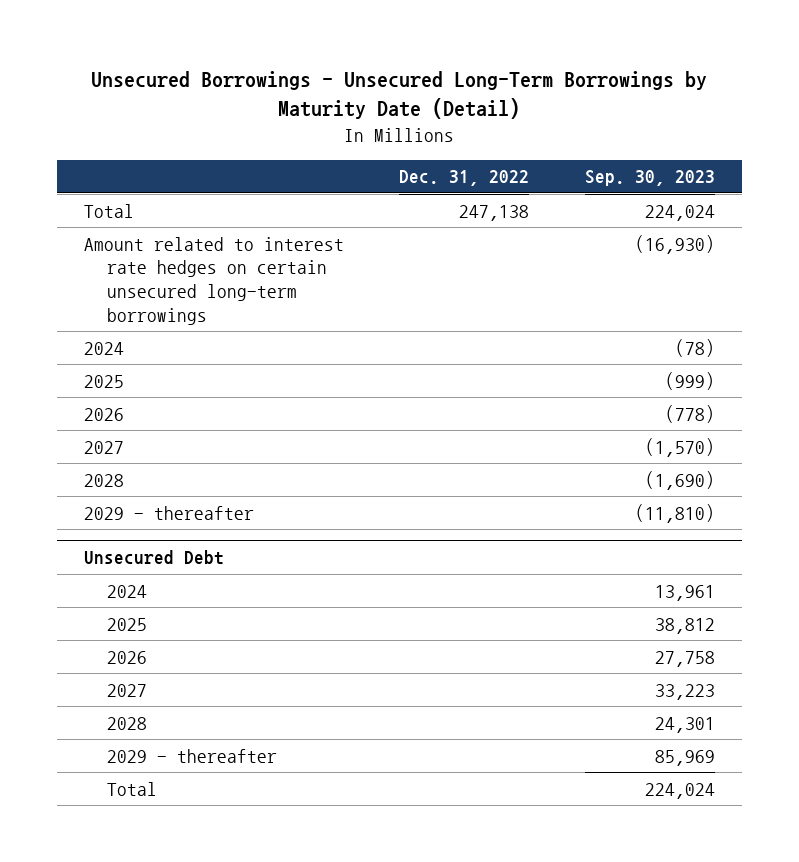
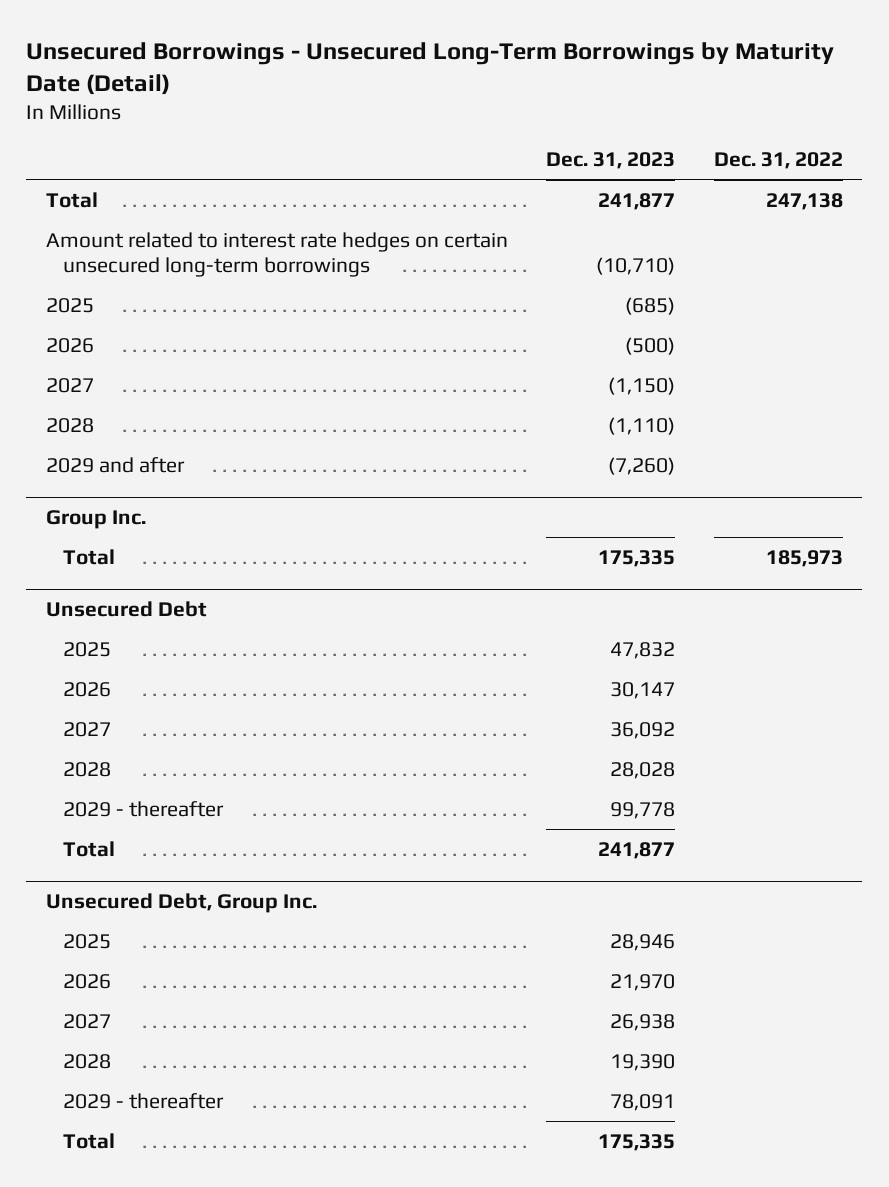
[584,170,715,187] Sep. 30, 2023 -> none
none -> [546,152,676,170] Dec. 31, 2023
[84,341,125,355] 2024 -> none
[84,505,255,520] 2029 - thereafter -> none
none -> [45,456,185,473] 2029 and after
none -> [45,510,146,530] Group Inc.
none -> [62,548,115,565] Total
[106,584,147,598] 2024 -> none
none -> [45,893,317,914] Unsecured Debt, Group Inc.
none -> [62,933,111,949] 2025
none -> [62,973,111,989] 2026
none -> [62,1013,111,1029] 2027
none -> [62,1053,111,1069] 2028
none -> [62,1092,224,1109] 2029 - thereafter
none -> [62,1132,115,1149] Total

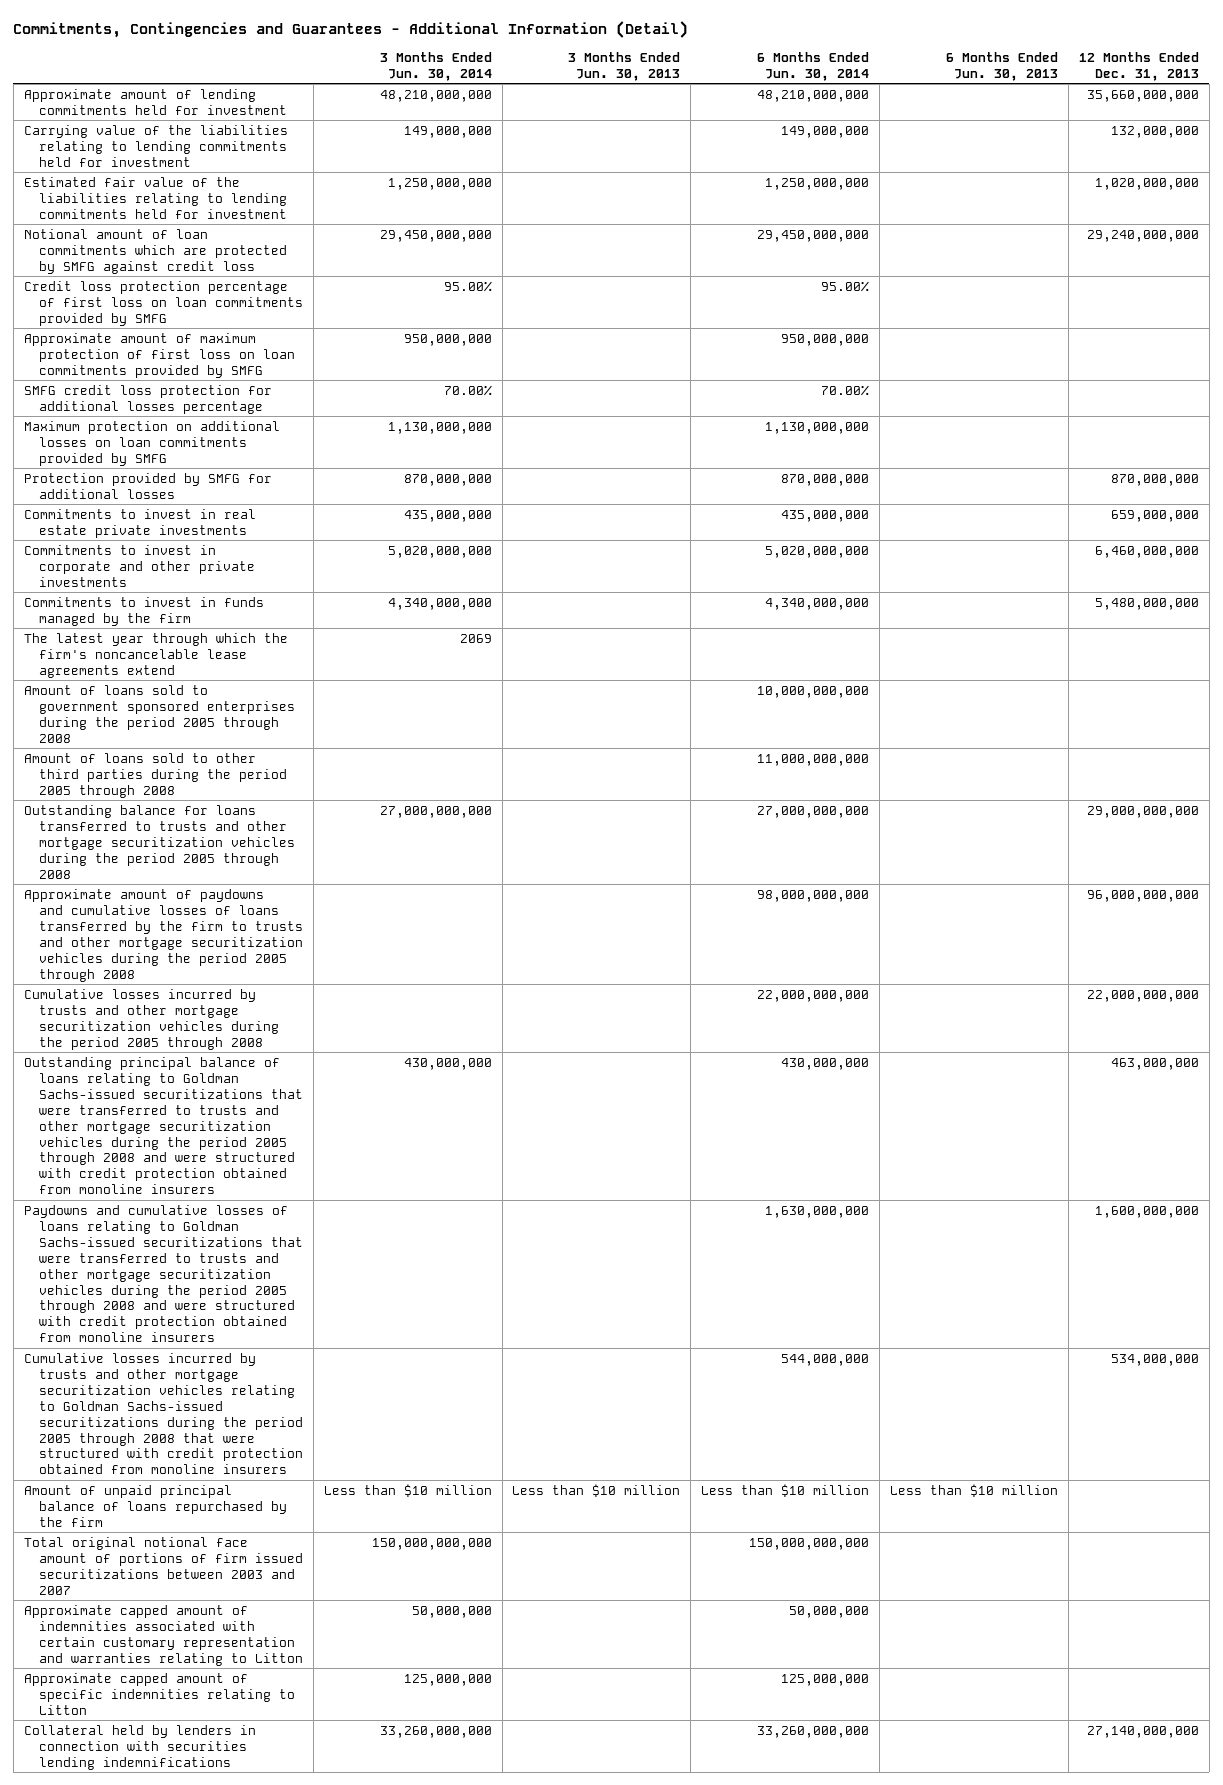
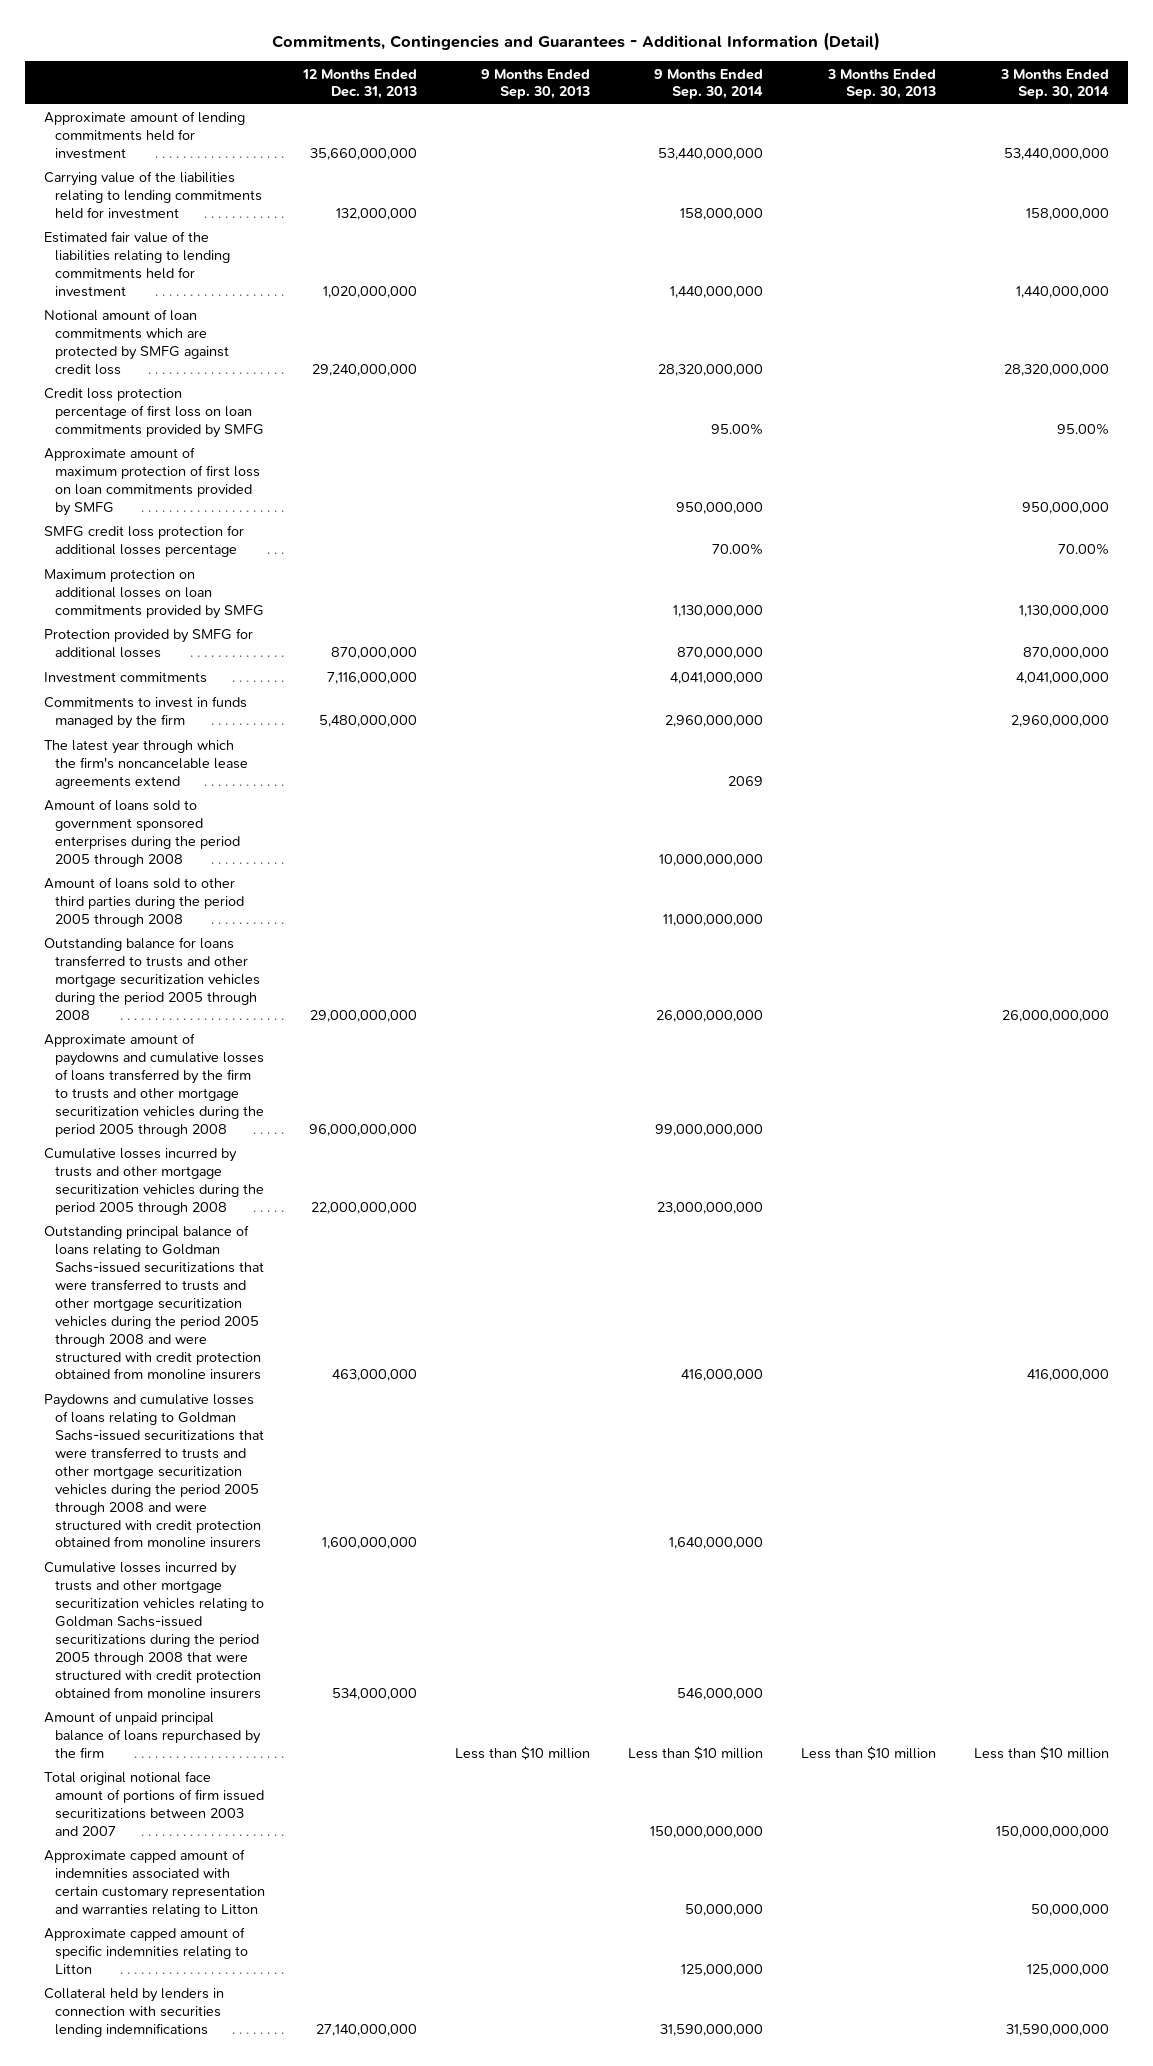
[379,51,492,81] 3 Months Ended Jun. 30, 2014 -> none
[568,51,681,81] 3 Months Ended Jun. 30, 2013 -> none
[757,51,870,81] 6 Months Ended Jun. 30, 2014 -> none
[946,51,1059,81] 6 Months Ended Jun. 30, 2013 -> none
none -> [481,68,591,100] 9 Months Ended Sep. 30, 2013
none -> [654,68,764,100] 9 Months Ended Sep. 30, 2014
none -> [827,68,937,100] 3 Months Ended Sep. 30, 2013
none -> [1000,68,1110,100] 3 Months Ended Sep. 30, 2014
[23,508,256,538] Commitments to invest in real estate private investments -> none
[23,544,255,587] Commitments to invest in corporate and other private investments -> none
none -> [43,672,207,684] Investment commitments

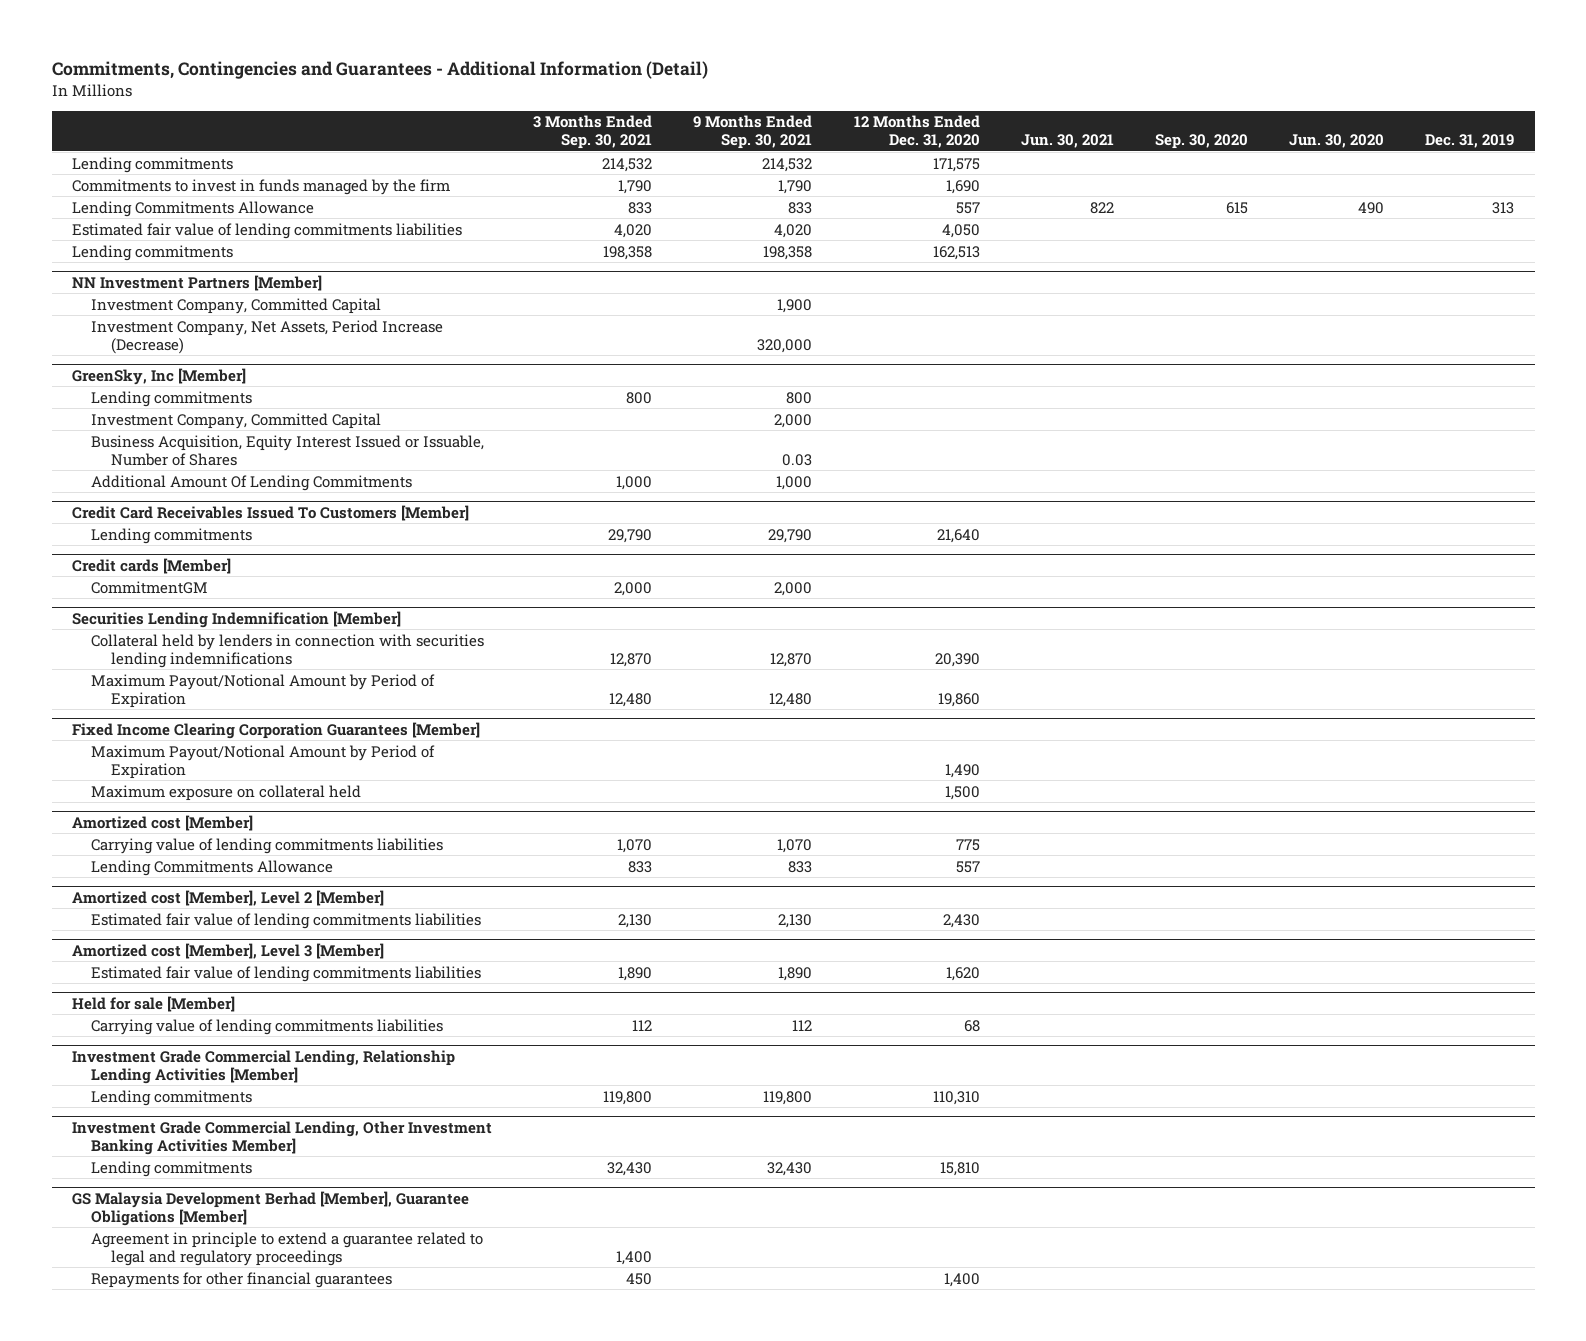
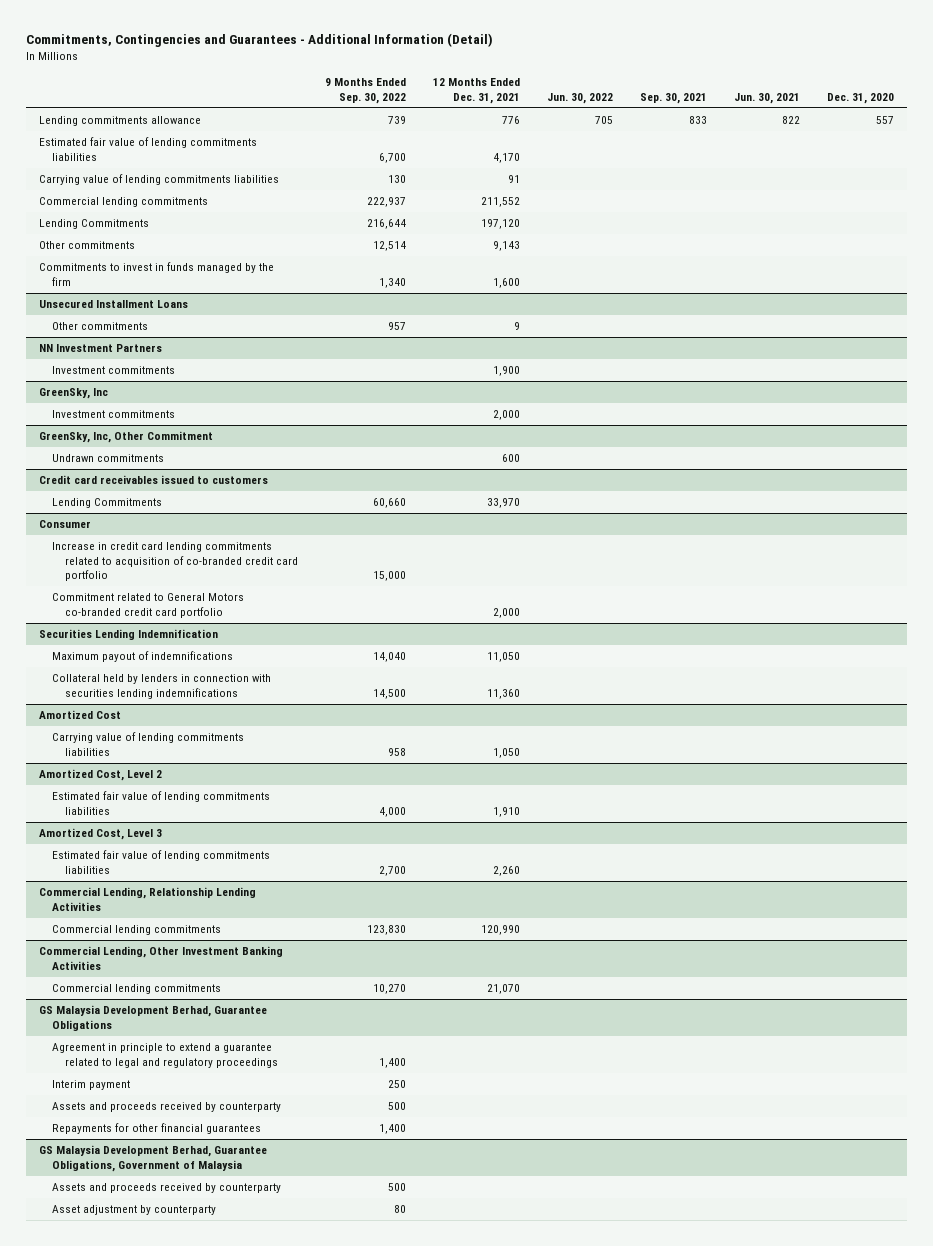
[533,115,653,150] 3 Months Ended Sep. 30, 2021 -> none
[693,115,813,150] 9 Months Ended Sep. 30, 2021 -> none
[853,115,980,149] 12 Months Ended Dec. 31, 2020 -> none
[1154,134,1248,150] Sep. 30, 2020 -> none
[1288,134,1384,149] Jun. 30, 2020 -> none
[1425,134,1515,149] Dec. 31, 2019 -> none
none -> [324,78,406,104] 9 Months Ended Sep. 30, 2022
none -> [432,78,520,104] 12 Months Ended Dec. 31, 2021
none -> [546,92,613,104] Jun. 30, 2022
none -> [639,92,707,104] Sep. 30, 2021
none -> [826,92,894,104] Dec. 31, 2020
[72,156,234,173] Lending commitments -> none
[72,200,315,217] Lending Commitments Allowance -> [39,116,202,127] Lending commitments allowance
[91,319,444,354] Investment Company, Net Assets, Period Increase (Decrease) -> none
[91,390,253,407] Lending commitments -> none
[91,434,485,466] Business Acquisition, Equity Interest Issued or Issuable, Number of Shares -> none
[91,474,413,491] Additional Amount Of Lending Commitments -> none
none -> [39,174,280,186] Carrying value of lending commitments liabilities
none -> [39,197,209,208] Commercial lending commitments
[72,244,234,261] Lending commitments -> [39,219,150,230] Lending Commitments
none -> [39,241,136,250] Other commitments
[72,178,451,195] Commitments to invest in funds managed by the firm -> [39,262,275,286] Commitments to invest in funds managed by the firm
none -> [39,300,189,309] Unsecured Installment Loans
none -> [52,322,149,331] Other commitments
[72,274,323,291] NN Investment Partners [Member] -> [39,344,163,353] NN Investment Partners
[91,297,382,314] Investment Company, Committed Capital -> [52,366,176,375] Investment commitments
[72,367,247,385] GreenSky, Inc [Member] -> [39,388,109,400] GreenSky, Inc
[91,412,382,429] Investment Company, Committed Capital -> [52,410,176,419] Investment commitments
none -> [39,431,214,444] GreenSky, Inc, Other Commitment
none -> [52,454,165,463] Undrawn commitments
[72,504,470,521] Credit Card Receivables Issued To Customers [Member] -> [39,475,269,485] Credit card receivables issued to customers
[91,527,253,544] Lending commitments -> [52,498,163,509] Lending Commitments
[72,557,232,574] Credit cards [Member] -> [39,520,92,529] Consumer
none -> [52,542,298,582] Increase in credit card lending commitments related to acquisition of co-branded credit card portfolio
[91,580,209,594] CommitmentGM -> [52,593,245,618] Commitment related to General Motors co-branded credit card portfolio
[72,610,402,628] Securities Lending Indemnification [Member] -> [39,629,219,641] Securities Lending Indemnification
none -> [52,651,234,663] Maximum payout of indemnifications
[91,673,436,708] Maximum Payout/Notional Amount by Period of Expiration -> none
[72,721,481,739] Fixed Income Clearing Corporation Guarantees [Member] -> none
[91,744,436,779] Maximum Payout/Notional Amount by Period of Expiration -> none
[91,784,362,801] Maximum exposure on collateral held -> none
[72,814,254,831] Amortized cost [Member] -> [39,710,122,720] Amortized Cost
[91,859,334,876] Lending Commitments Allowance -> none
[72,889,385,906] Amortized cost [Member], Level 2 [Member] -> [39,769,163,782] Amortized Cost, Level 2
[72,942,385,959] Amortized cost [Member], Level 3 [Member] -> [39,828,163,841] Amortized Cost, Level 3
[72,995,236,1012] Held for sale [Member] -> none
[91,1018,444,1035] Carrying value of lending commitments liabilities -> none
[72,1049,456,1084] Investment Grade Commercial Lending, Relationship Lending Activities [Member] -> none
[91,1089,253,1106] Lending commitments -> none
[72,1120,493,1155] Investment Grade Commercial Lending, Other Investment Banking Activities Member] -> none
[91,1160,253,1177] Lending commitments -> none
none -> [39,887,257,911] Commercial Lending, Relationship Lending Activities
none -> [52,925,222,936] Commercial lending commitments
none -> [39,946,284,970] Commercial Lending, Other Investment Banking Activities
none -> [52,984,222,995] Commercial lending commitments
[72,1190,470,1226] GS Malaysia Development Berhad [Member], Guarantee Obligations [Member] -> [39,1005,268,1031] GS Malaysia Development Berhad, Guarantee Obligations
none -> [52,1080,131,1091] Interim payment
none -> [52,1102,282,1113] Assets and proceeds received by counterparty
none -> [39,1145,268,1172] GS Malaysia Development Berhad, Guarantee Obligations, Government of Malaysia
none -> [52,1183,282,1194] Assets and proceeds received by counterparty
none -> [52,1205,217,1216] Asset adjustment by counterparty

